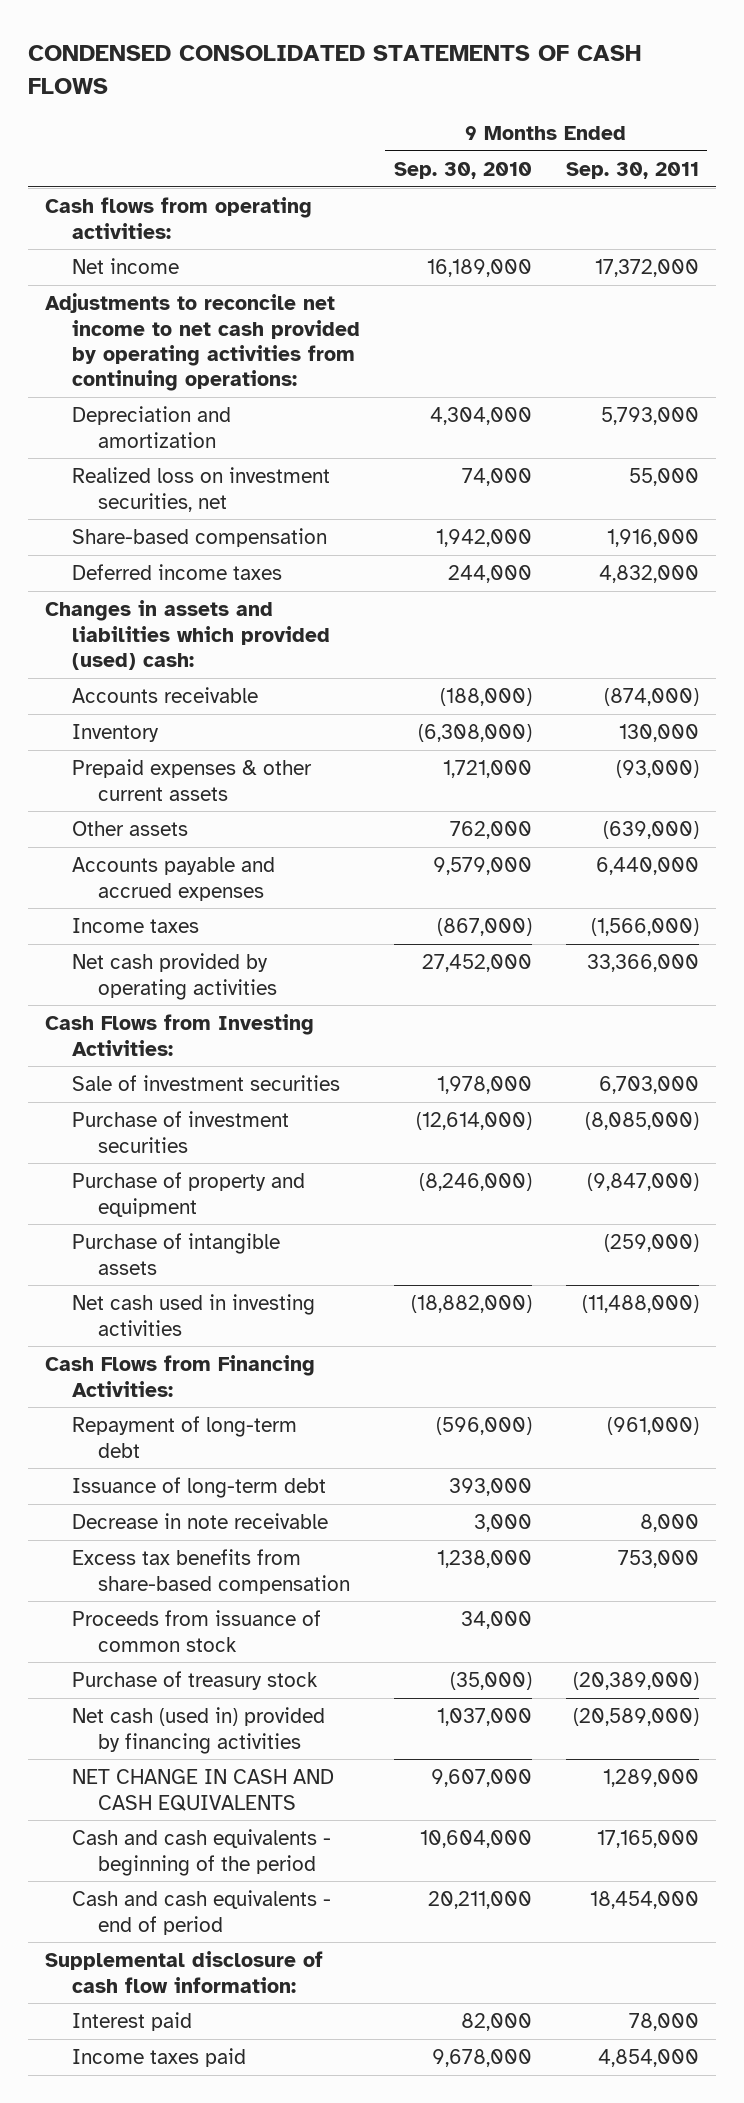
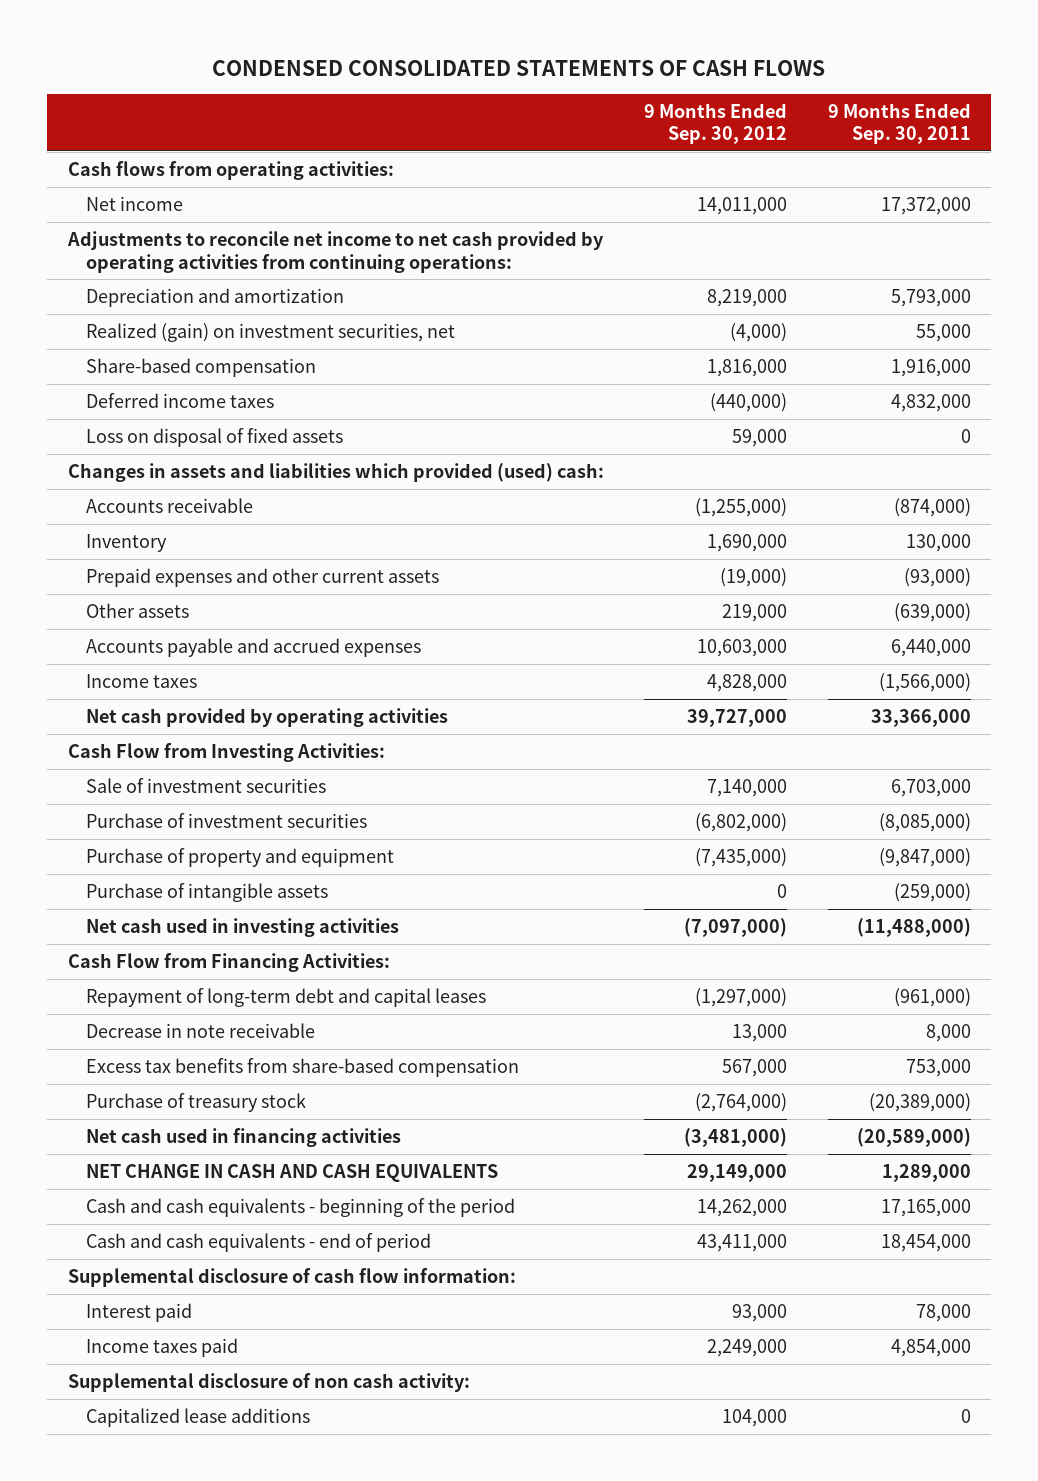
[393,162,532,180] Sep. 30, 2010 -> none
none -> [644,102,788,145] 9 Months Ended Sep. 30, 2012
[71,467,330,512] Realized loss on investment securities, net -> [85,322,455,342] Realized (gain) on investment securities, net
none -> [85,427,343,447] Loss on disposal of fixed assets
[71,759,312,801] Prepaid expenses & other current assets -> [85,567,439,587] Prepaid expenses and other current assets
[45,1014,315,1056] Cash Flows from Investing Activities: -> [67,742,385,762] Cash Flow from Investing Activities:
[71,1477,326,1499] Issuance of long-term debt -> none
[45,1355,316,1397] Cash Flows from Financing Activities: -> [67,952,390,972] Cash Flow from Financing Activities:
[71,1416,297,1458] Repayment of long-term debt -> [85,987,486,1007] Repayment of long-term debt and capital leases
[71,1610,321,1652] Proceeds from issuance of common stock -> none
[71,1707,325,1754] Net cash (used in) provided by financing activities -> [85,1127,401,1147] Net cash used in financing activities
none -> [67,1372,470,1392] Supplemental disclosure of non cash activity:
none -> [85,1407,310,1427] Capitalized lease additions

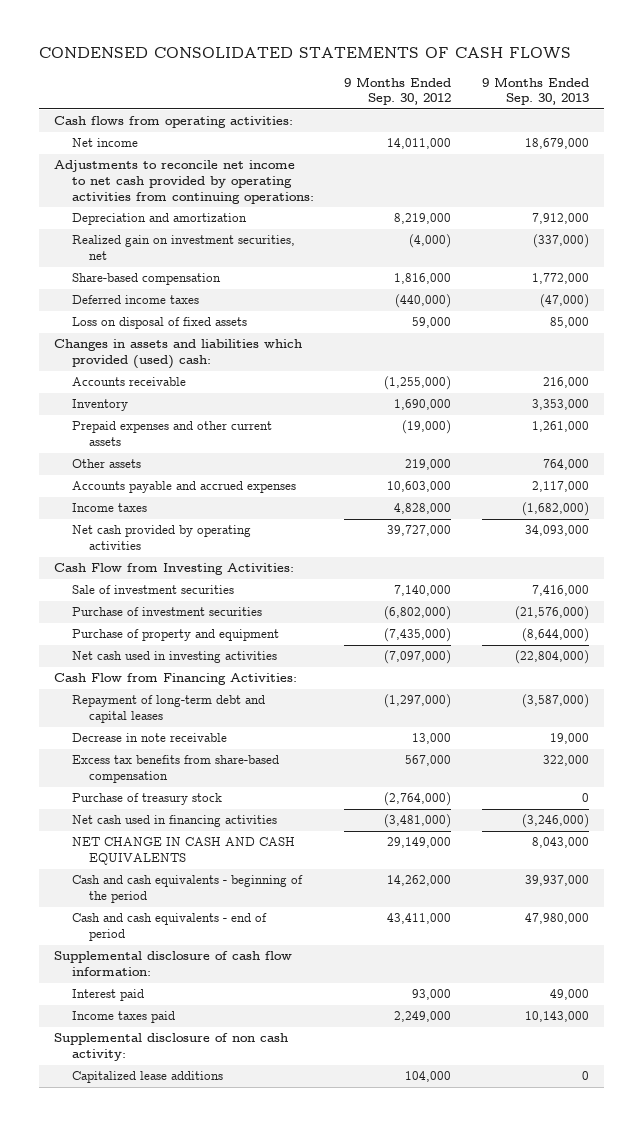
[827,102,971,145] 9 Months Ended Sep. 30, 2011 -> none
none -> [481,76,589,106] 9 Months Ended Sep. 30, 2013
[85,322,455,342] Realized (gain) on investment securities, net -> [71,235,295,261] Realized gain on investment securities, net
[85,882,328,902] Purchase of intangible assets -> none

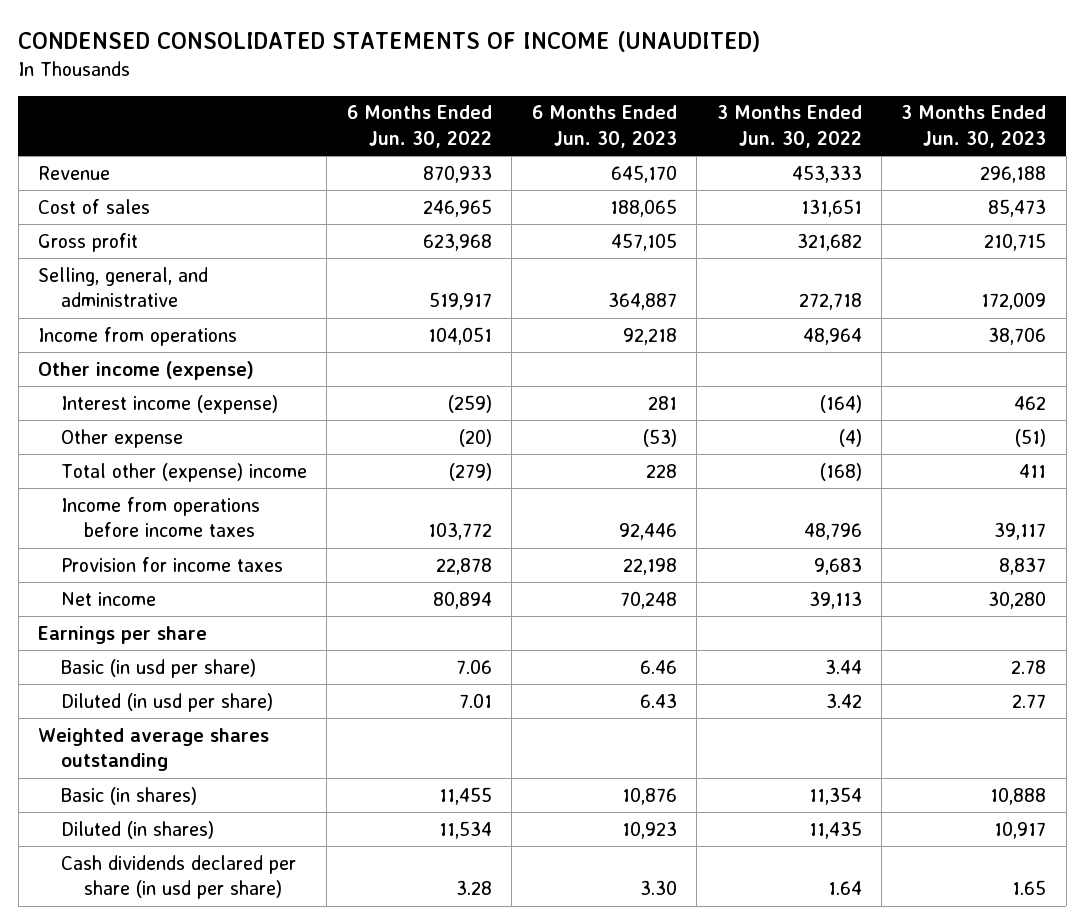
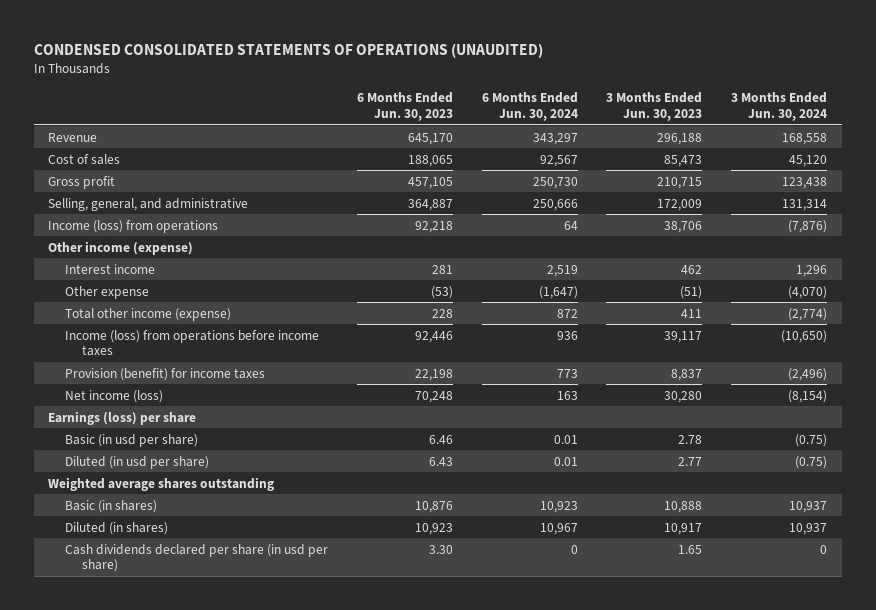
[18,30,761,52] CONDENSED CONSOLIDATED STATEMENTS OF INCOME (UNAUDITED) -> [34,42,544,58] CONDENSED CONSOLIDATED STATEMENTS OF OPERATIONS (UNAUDITED)
[346,105,492,148] 6 Months Ended Jun. 30, 2022 -> none
[716,105,862,148] 3 Months Ended Jun. 30, 2022 -> none
none -> [481,92,578,121] 6 Months Ended Jun. 30, 2024
none -> [731,92,828,121] 3 Months Ended Jun. 30, 2024
[38,326,238,346] Income from operations -> [48,219,219,233] Income (loss) from operations
[60,394,278,414] Interest income (expense) -> [65,263,156,274] Interest income
[60,462,307,482] Total other (expense) income -> [65,307,232,321] Total other income (expense)
[60,496,260,538] Income from operations before income taxes -> [65,329,320,357] Income (loss) from operations before income taxes
[60,556,283,572] Provision for income taxes -> [65,367,266,381] Provision (benefit) for income taxes
[60,591,156,606] Net income -> [65,389,164,403] Net income (loss)
[38,625,208,644] Earnings per share -> [48,410,197,425] Earnings (loss) per share

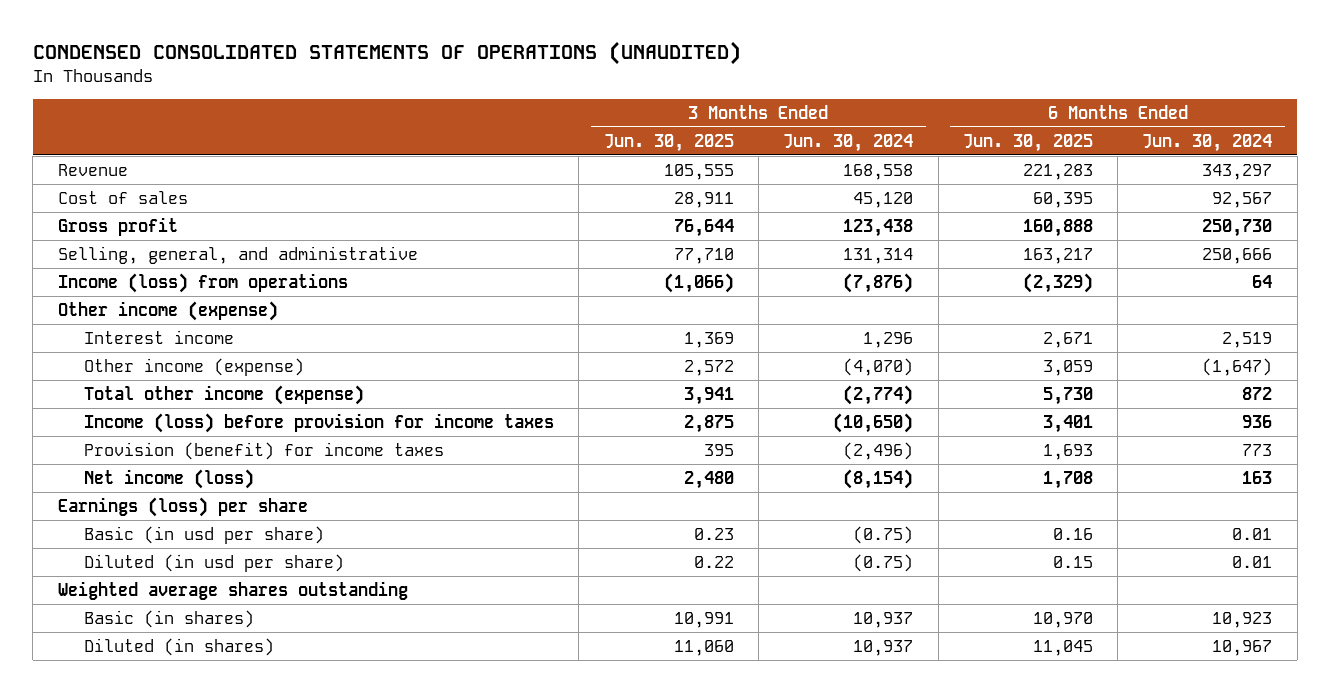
[357,92,454,121] 6 Months Ended Jun. 30, 2023 -> none
[606,92,703,121] 3 Months Ended Jun. 30, 2023 -> none
none -> [603,133,734,152] Jun. 30, 2025
none -> [962,133,1093,152] Jun. 30, 2025
[65,285,150,299] Other expense -> [84,357,305,376] Other income (expense)
[65,329,320,357] Income (loss) from operations before income taxes -> [84,412,555,433] Income (loss) before provision for income taxes
[65,543,329,573] Cash dividends declared per share (in usd per share) -> none

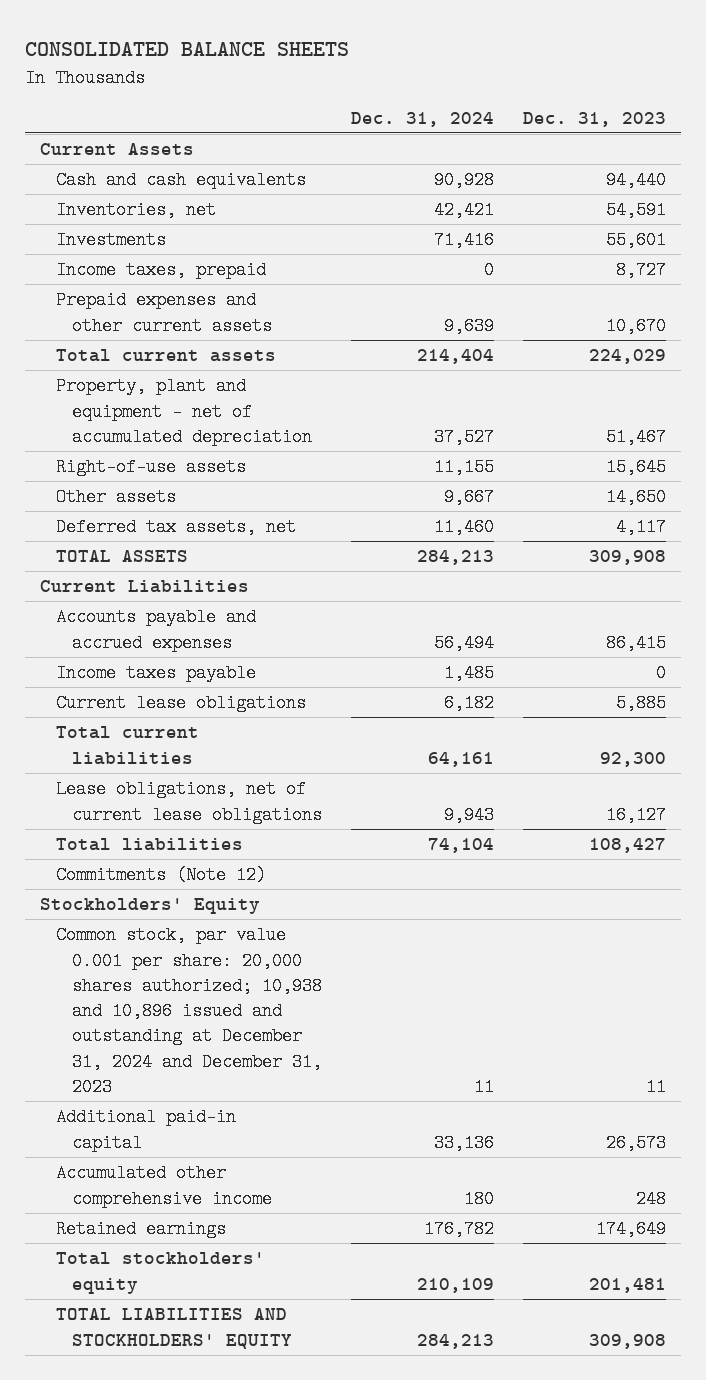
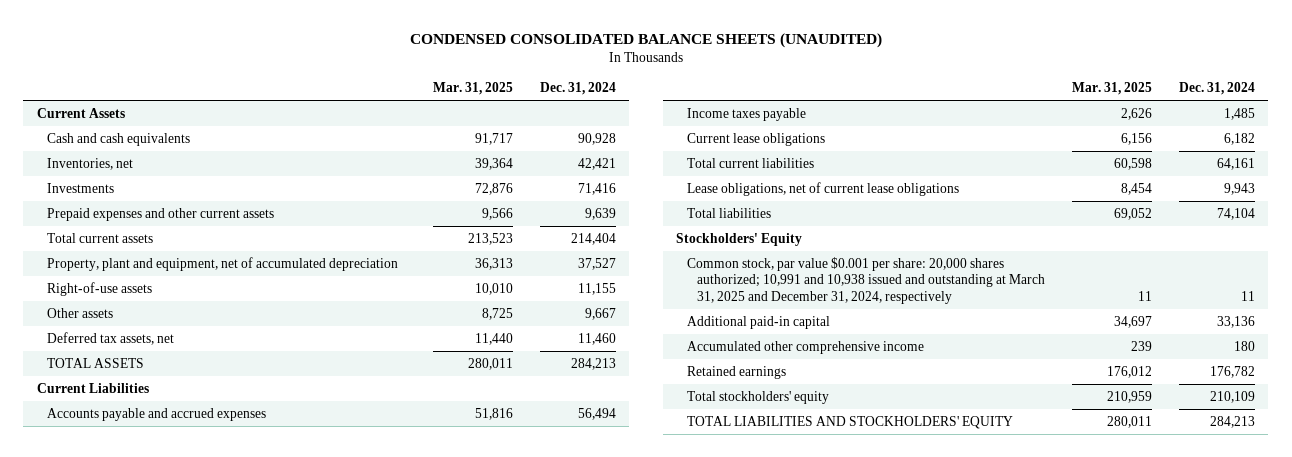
[25,41,350,56] CONSOLIDATED BALANCE SHEETS -> [409,33,882,49] CONDENSED CONSOLIDATED BALANCE SHEETS (UNAUDITED)
[523,111,667,127] Dec. 31, 2023 -> none
none -> [432,82,513,96] Mar. 31, 2025
[55,261,266,280] Income taxes, prepaid -> none
[55,377,312,446] Property, plant and equipment - net of accumulated depreciation -> [47,256,399,271] Property, plant and equipment, net of accumulated depreciation
[55,866,266,885] Commitments (Note 12) -> none
[55,926,322,1096] Common stock, par value 0.001 per share: 20,000 shares authorized; 10,938 and 10,896 issued and outstanding at December 31, 2024 and December 31, 2023 -> [686,256,1046,304] Common stock, par value $0.001 per share: 20,000 shares authorized; 10,991 and 10,938 issued and outstanding at March 31, 2025 and December 31, 2024, respectively

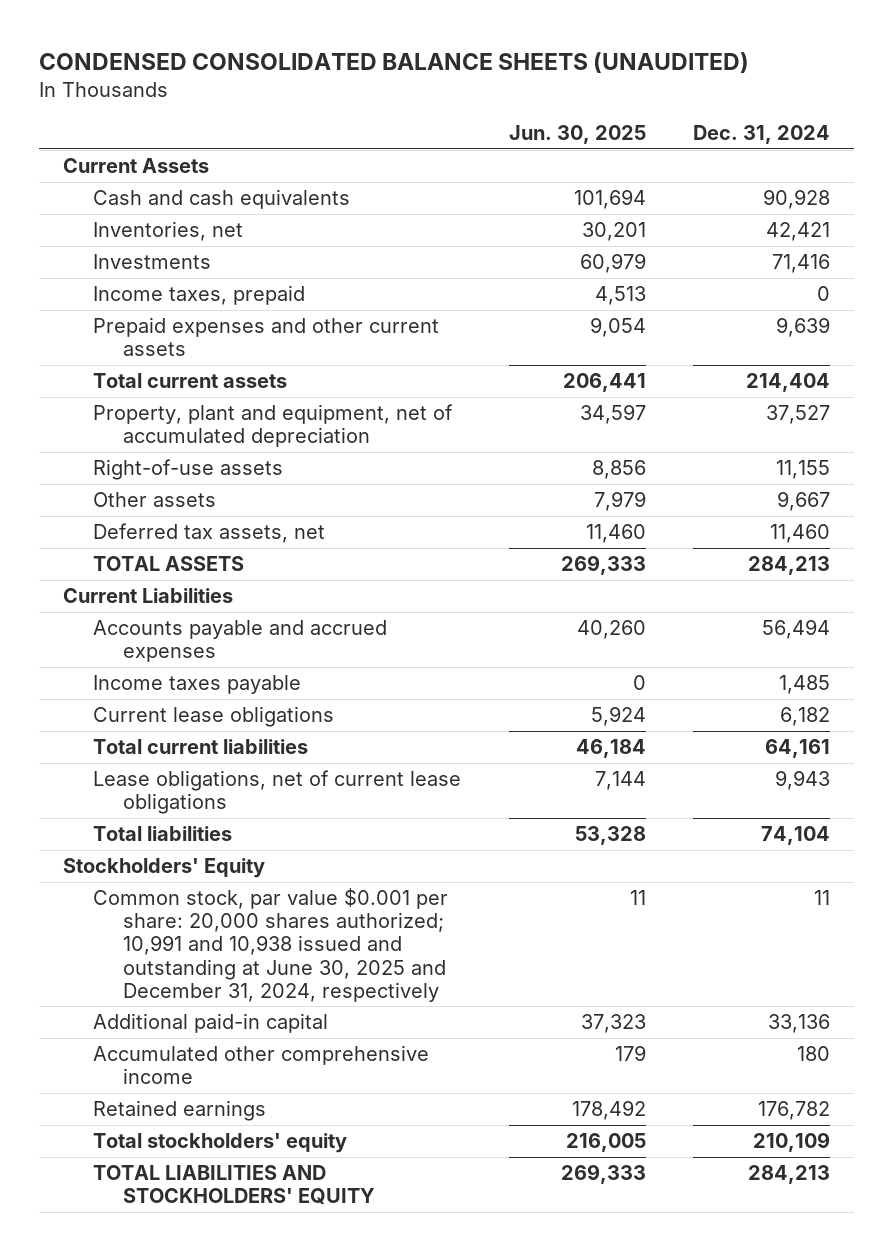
[432,82,513,96] Mar. 31, 2025 -> none
none -> [508,124,646,144] Jun. 30, 2025
none -> [93,285,306,306] Income taxes, prepaid
[686,256,1046,304] Common stock, par value $0.001 per share: 20,000 shares authorized; 10,991 and 10,938 issued and outstanding at March 31, 2025 and December 31, 2024, respectively -> [93,888,449,1002] Common stock, par value $0.001 per share: 20,000 shares authorized; 10,991 and 10,938 issued and outstanding at June 30, 2025 and December 31, 2024, respectively

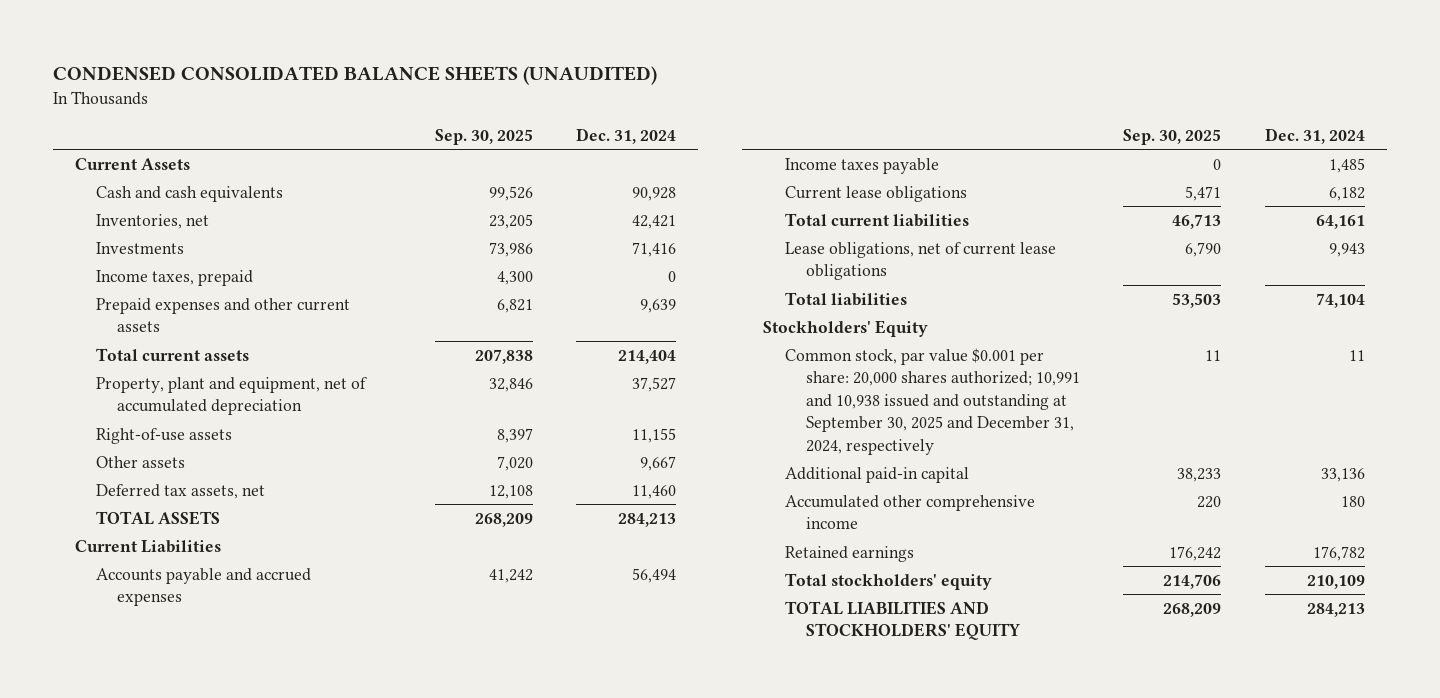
[508,124,646,144] Jun. 30, 2025 -> none
none -> [434,128,533,145] Sep. 30, 2025
[93,888,449,1002] Common stock, par value $0.001 per share: 20,000 shares authorized; 10,991 and 10,938 issued and outstanding at June 30, 2025 and December 31, 2024, respectively -> [784,347,1080,455] Common stock, par value $0.001 per share: 20,000 shares authorized; 10,991 and 10,938 issued and outstanding at September 30, 2025 and December 31, 2024, respectively

